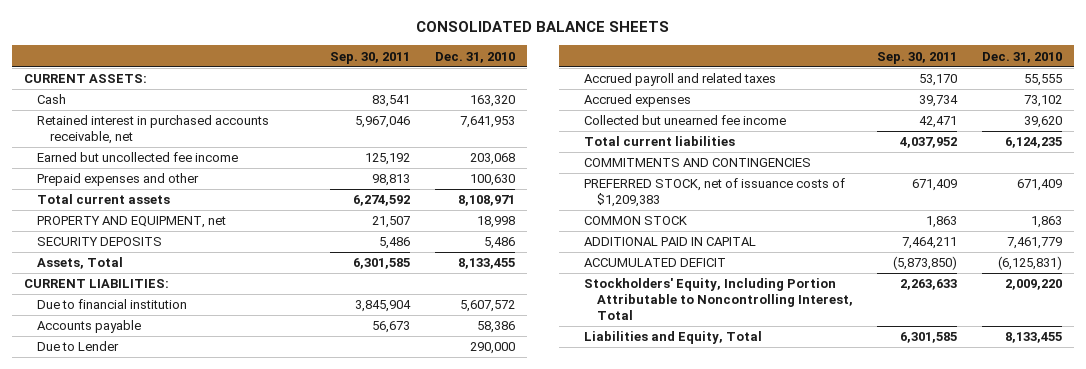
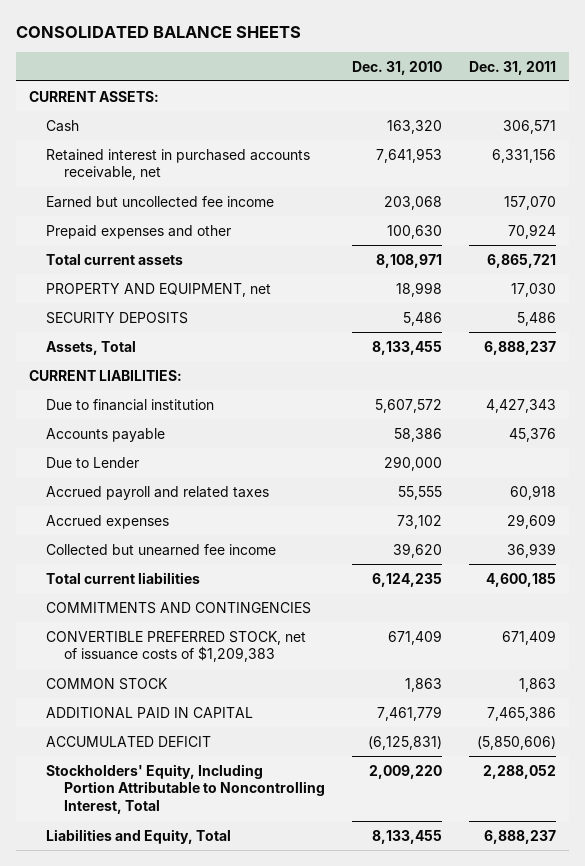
[330,51,411,64] Sep. 30, 2011 -> none
none -> [468,60,556,75] Dec. 31, 2011
[584,178,846,208] PREFERRED STOCK, net of issuance costs of $1,209,383 -> [46,630,307,663] CONVERTIBLE PREFERRED STOCK, net of issuance costs of $1,209,383

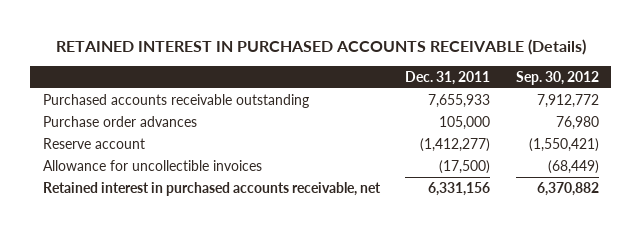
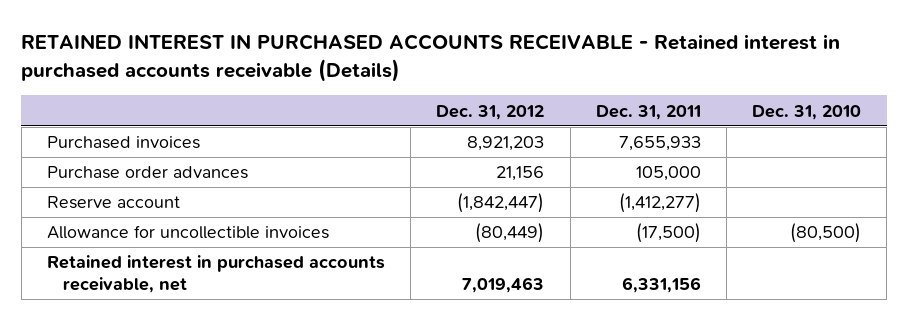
[55,39,586,56] RETAINED INTEREST IN PURCHASED ACCOUNTS RECEIVABLE (Details) -> [21,34,841,83] RETAINED INTEREST IN PURCHASED ACCOUNTS RECEIVABLE - Retained interest in purchased accounts receivable (Details)
[515,70,599,85] Sep. 30, 2012 -> none
none -> [436,104,545,120] Dec. 31, 2012
none -> [752,104,862,120] Dec. 31, 2010
[43,93,310,108] Purchased accounts receivable outstanding -> [47,136,201,150] Purchased invoices

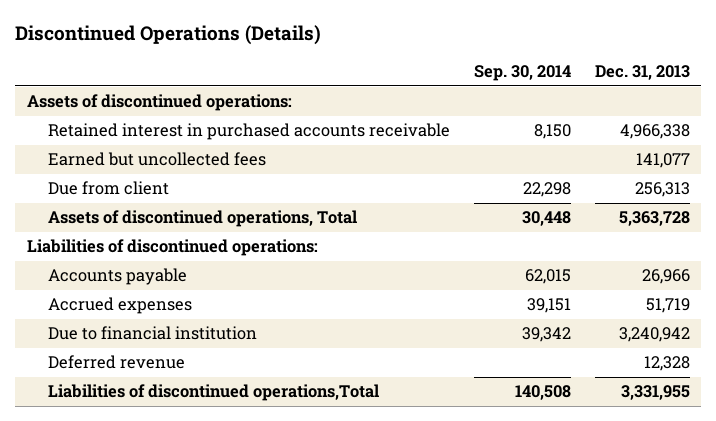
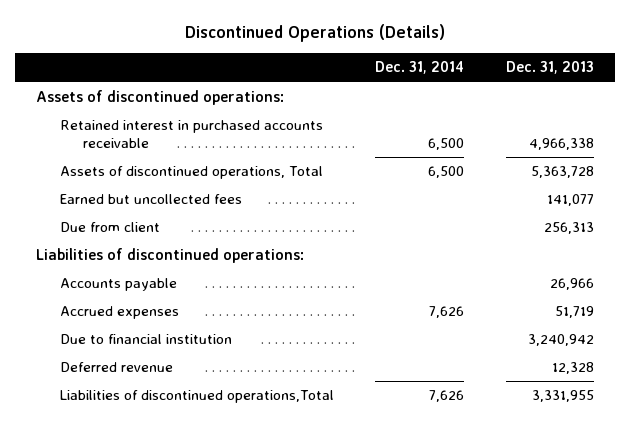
[473,65,571,82] Sep. 30, 2014 -> none
none -> [375,61,465,75] Dec. 31, 2014
[48,210,358,228] Assets of discontinued operations, Total -> [59,166,323,180] Assets of discontinued operations, Total

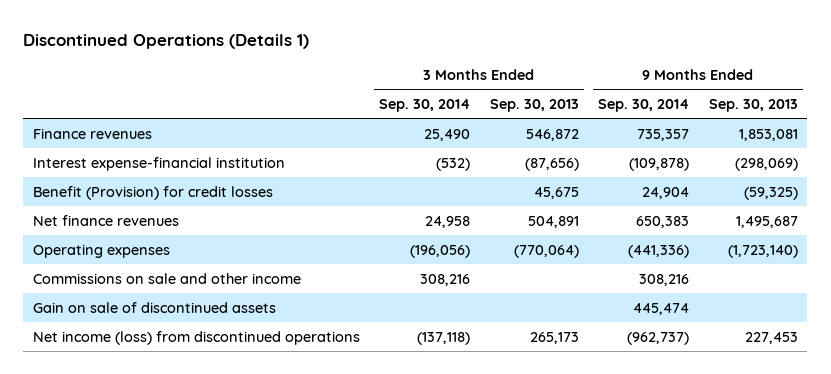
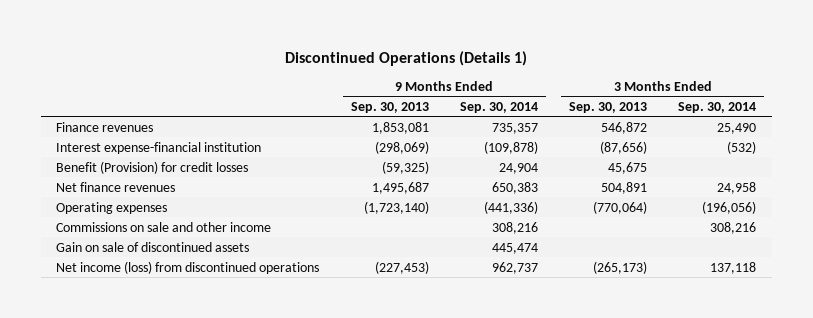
[417,331,471,345] (137,118) -> [710,261,757,274] 137,118
[529,331,579,344] 265,173 -> [592,260,647,274] (265,173)
[627,331,690,345] (962,737) -> [491,261,538,274] 962,737
[744,331,798,344] 227,453 -> [374,260,429,274] (227,453)

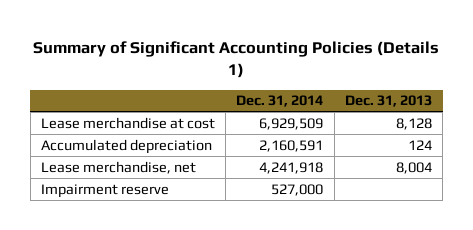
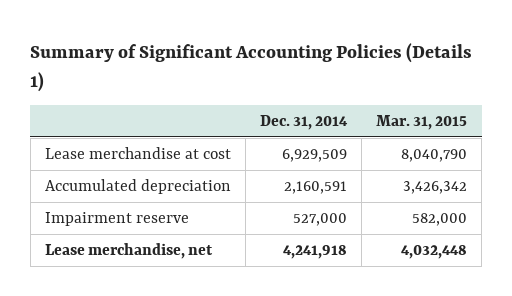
[344,95,432,108] Dec. 31, 2013 -> none
none -> [376,115,468,131] Mar. 31, 2015
[40,160,196,174] Lease merchandise, net -> [44,243,213,260] Lease merchandise, net

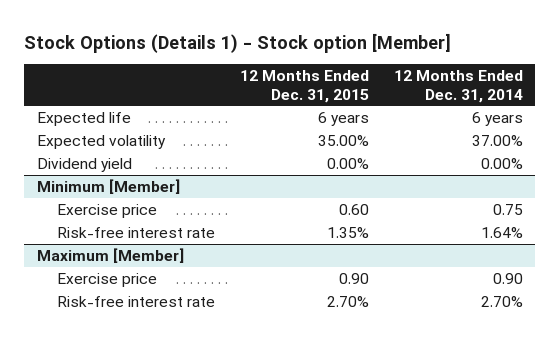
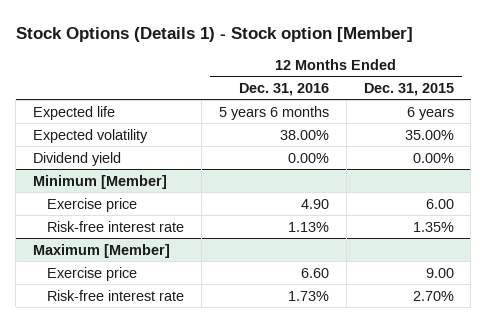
[393,70,523,103] 12 Months Ended Dec. 31, 2014 -> none
none -> [238,82,329,96] Dec. 31, 2016
[339,204,370,216] 0.60 -> [425,198,454,209] 6.00
[339,273,370,285] 0.90 -> [425,267,454,278] 9.00

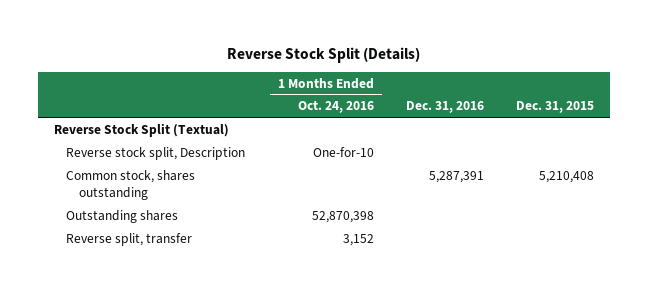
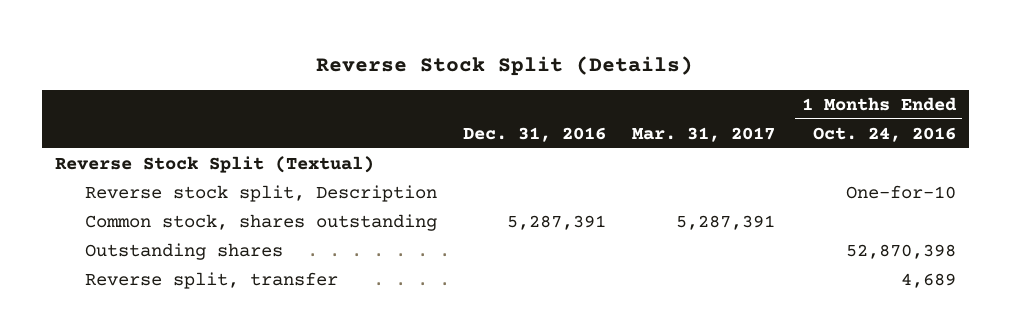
[515,101,594,114] Dec. 31, 2015 -> none
none -> [632,126,776,142] Mar. 31, 2017
[342,233,374,246] 3,152 -> [900,272,956,288] 4,689

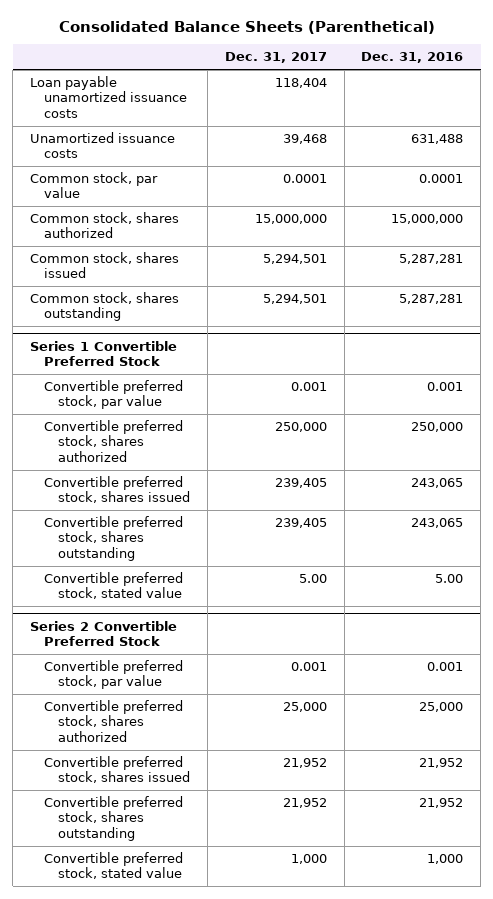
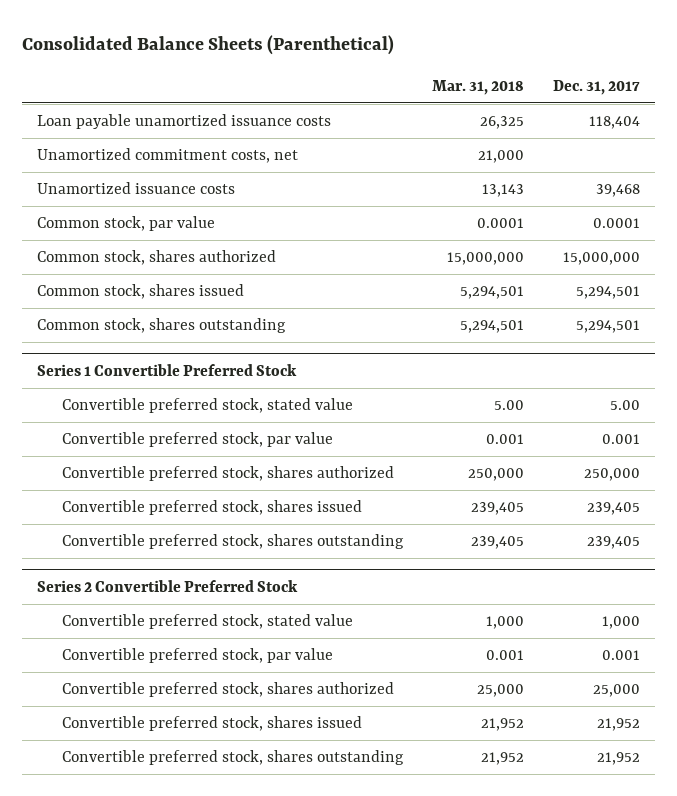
[361,52,464,64] Dec. 31, 2016 -> none
none -> [431,79,524,95] Mar. 31, 2018
none -> [36,148,298,164] Unamortized commitment costs, net
[44,571,184,600] Convertible preferred stock, stated value -> [61,398,353,414] Convertible preferred stock, stated value
[44,851,184,880] Convertible preferred stock, stated value -> [61,614,353,630] Convertible preferred stock, stated value

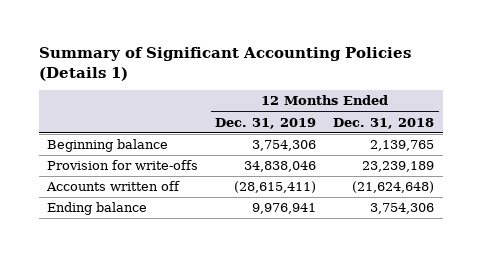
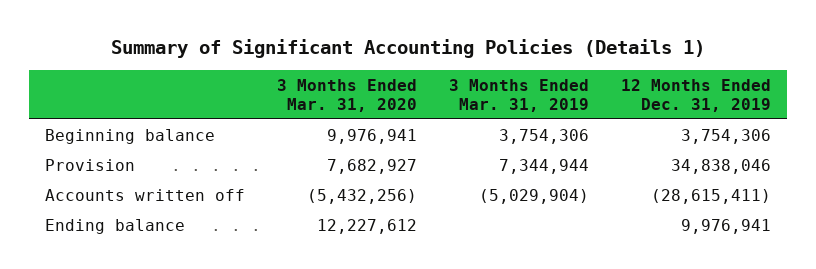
[333,117,435,129] Dec. 31, 2018 -> none
none -> [277,79,418,113] 3 Months Ended Mar. 31, 2020
none -> [449,79,590,113] 3 Months Ended Mar. 31, 2019
[47,160,199,171] Provision for write-offs -> [45,158,136,171] Provision

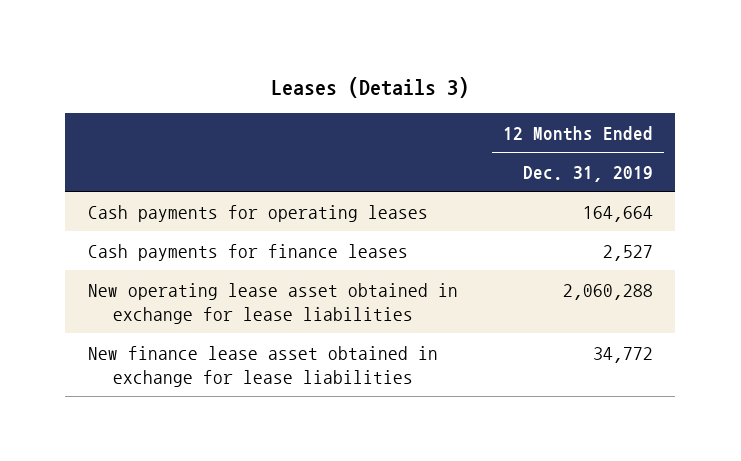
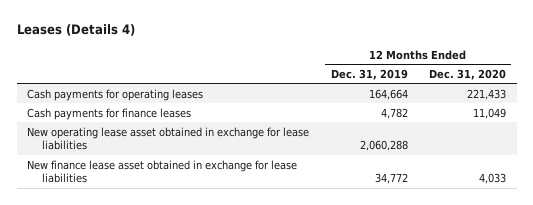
[271,77,470,99] Leases (Details 3) -> [16,24,135,37] Leases (Details 4)
none -> [429,68,507,80] Dec. 31, 2020
[602,244,653,261] 2,527 -> [380,107,408,119] 4,782

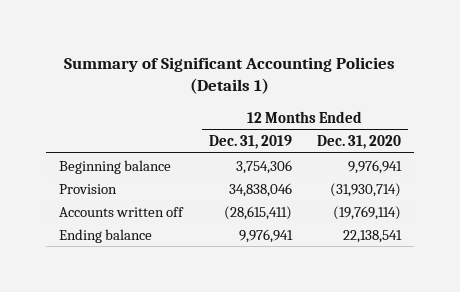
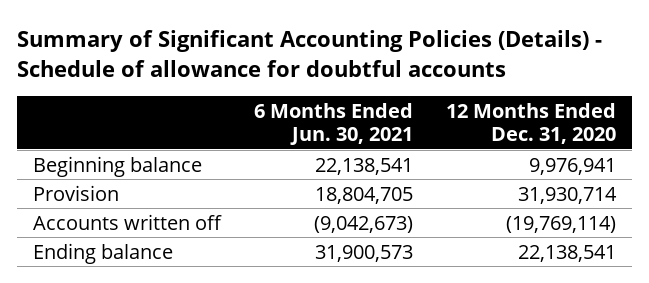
[64,56,396,95] Summary of Significant Accounting Policies (Details 1) -> [16,29,602,77] Summary of Significant Accounting Policies (Details) - Schedule of allowance for doubtful accounts
[208,134,292,149] Dec. 31, 2019 -> none
none -> [253,102,413,145] 6 Months Ended Jun. 30, 2021
[330,182,402,197] (31,930,714) -> [517,186,617,204] 31,930,714

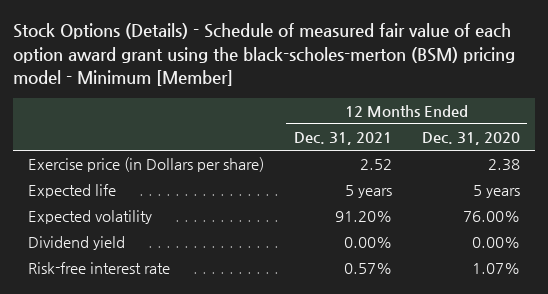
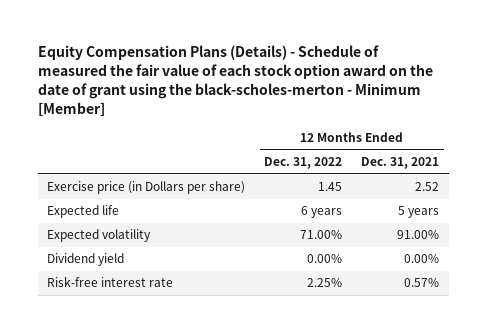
[13,23,516,86] Stock Options (Details) - Schedule of measured fair value of each option award grant using the black-scholes-merton (BSM) pricing model - Minimum [Member] -> [37,44,433,117] Equity Compensation Plans (Details) - Schedule of measured the fair value of each stock option award on the date of grant using the black-scholes-merton - Minimum [Member]
[421,132,520,146] Dec. 31, 2020 -> none
none -> [264,157,343,170] Dec. 31, 2022
[334,211,392,223] 91.20% -> [397,230,440,240] 91.00%

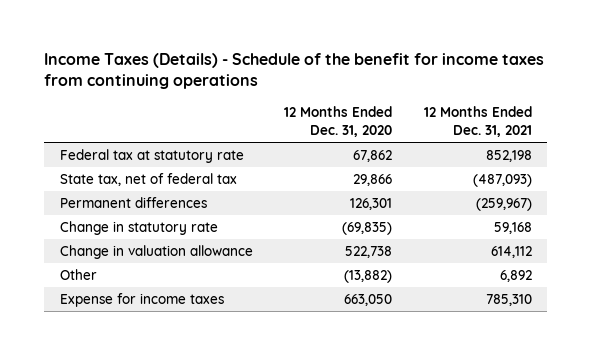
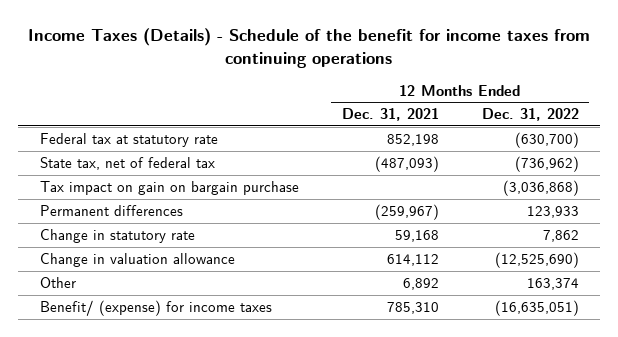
[284,106,393,137] 12 Months Ended Dec. 31, 2020 -> none
none -> [481,108,579,122] Dec. 31, 2022
none -> [39,180,299,195] Tax impact on gain on bargain purchase
[59,292,224,307] Expense for income taxes -> [39,299,272,316] Benefit/ (expense) for income taxes

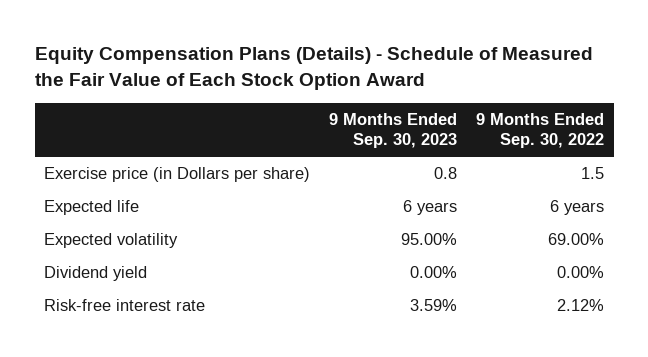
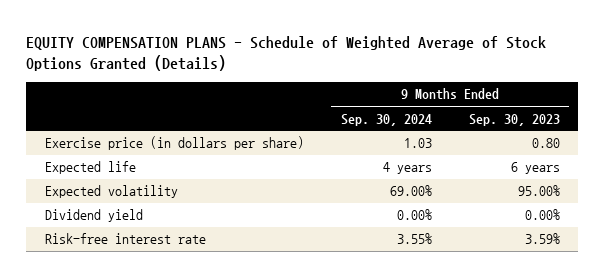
[34,47,593,91] Equity Compensation Plans (Details) - Schedule of Measured the Fair Value of Each Stock Option Award -> [26,36,547,72] EQUITY COMPENSATION PLANS - Schedule of Weighted Average of Stock Options Granted (Details)
[476,113,605,149] 9 Months Ended Sep. 30, 2022 -> none
none -> [340,113,432,126] Sep. 30, 2024
[44,167,311,183] Exercise price (in Dollars per share) -> [44,136,304,151] Exercise price (in dollars per share)
[434,167,458,180] 0.8 -> [531,138,560,149] 0.80

